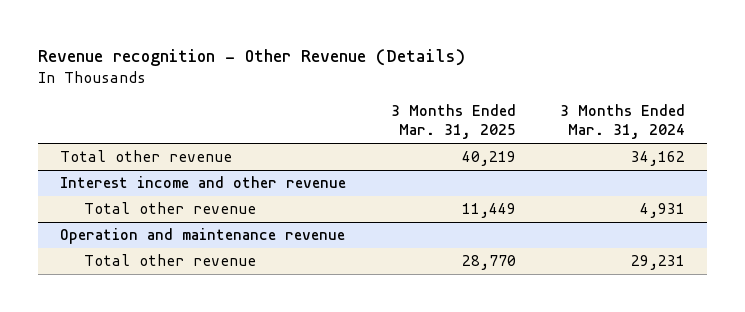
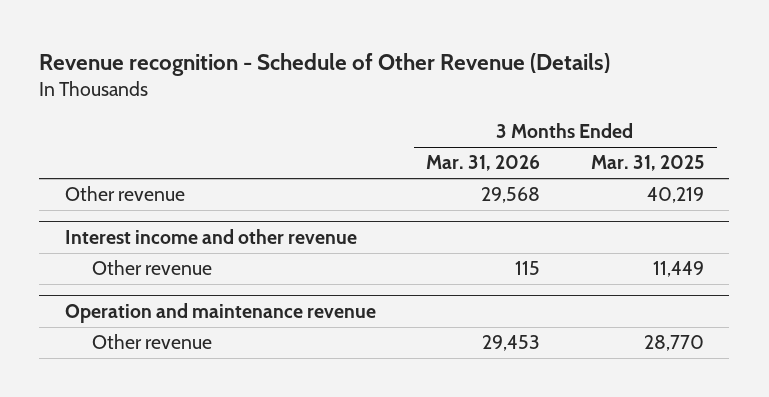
[38,49,466,67] Revenue recognition - Other Revenue (Details) -> [39,52,611,76] Revenue recognition - Schedule of Other Revenue (Details)
[559,104,685,140] 3 Months Ended Mar. 31, 2024 -> none
none -> [426,155,541,172] Mar. 31, 2026
[60,150,233,163] Total other revenue -> [64,186,185,202] Other revenue
[83,202,256,215] Total other revenue -> [91,260,212,276] Other revenue
[83,254,256,267] Total other revenue -> [91,334,212,350] Other revenue

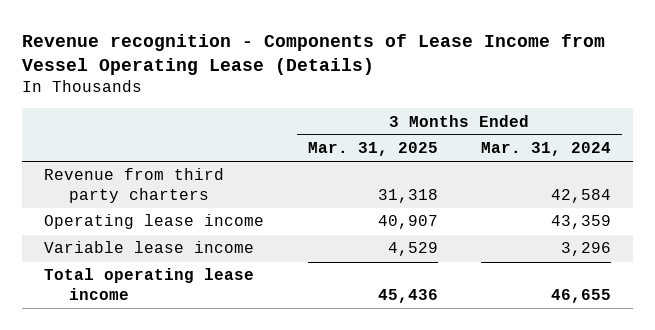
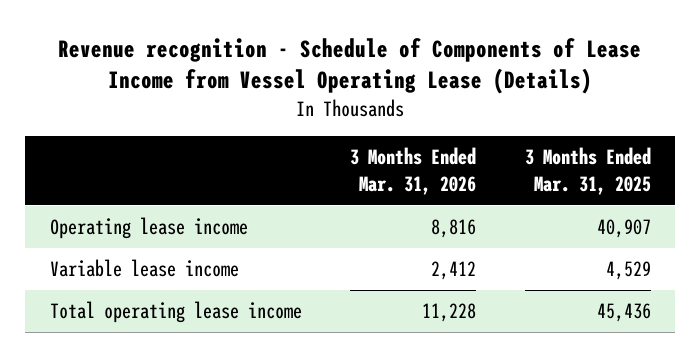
[22,33,606,76] Revenue recognition - Components of Lease Income from Vessel Operating Lease (Details) -> [58,37,642,95] Revenue recognition - Schedule of Components of Lease Income from Vessel Operating Lease (Details)
[481,142,612,157] Mar. 31, 2024 -> none
none -> [350,147,477,195] 3 Months Ended Mar. 31, 2026
[43,168,224,203] Revenue from third party charters -> none

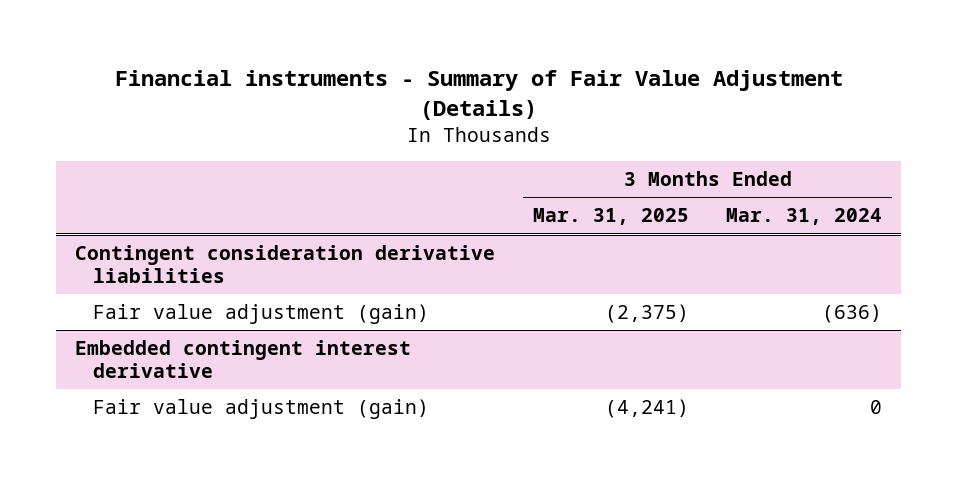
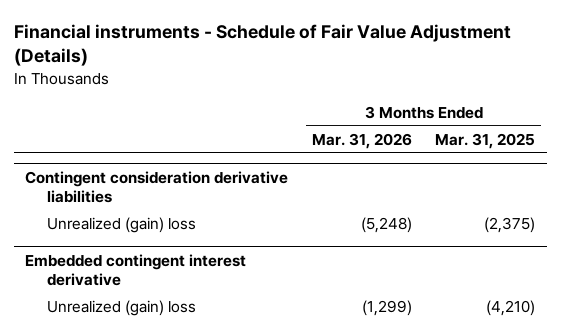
[114,69,843,120] Financial instruments - Summary of Fair Value Adjustment (Details) -> [13,24,511,67] Financial instruments - Schedule of Fair Value Adjustment (Details)
[726,208,883,226] Mar. 31, 2024 -> none
none -> [311,132,412,149] Mar. 31, 2026
[93,304,430,325] Fair value adjustment (gain) -> [46,216,196,233] Unrealized (gain) loss
[93,399,430,420] Fair value adjustment (gain) -> none
none -> [46,299,196,316] Unrealized (gain) loss

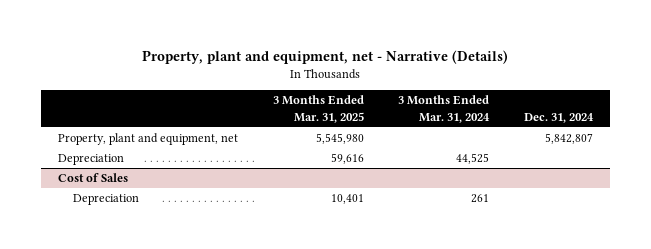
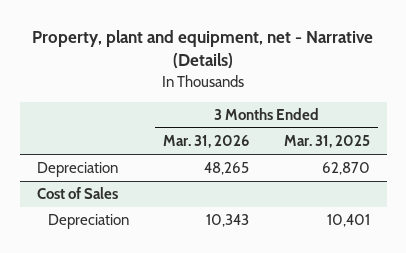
[398,95,491,123] 3 Months Ended Mar. 31, 2024 -> none
[523,112,594,123] Dec. 31, 2024 -> none
none -> [163,135,250,149] Mar. 31, 2026
[58,132,239,145] Property, plant and equipment, net -> none
[330,152,364,164] 59,616 -> [321,162,370,176] 62,870

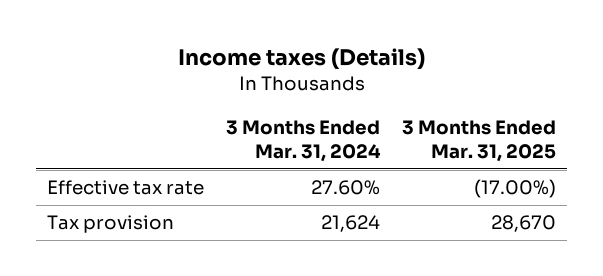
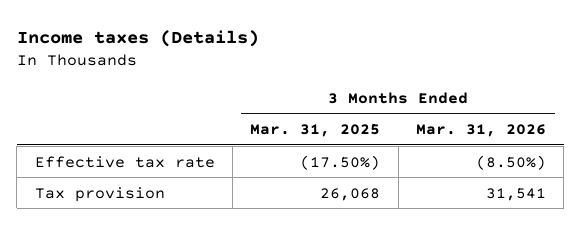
[226,119,382,162] 3 Months Ended Mar. 31, 2024 -> none
none -> [416,123,547,137] Mar. 31, 2026
[474,179,557,199] (17.00%) -> [300,154,381,170] (17.50%)
[491,215,557,233] 28,670 -> [320,187,381,201] 26,068

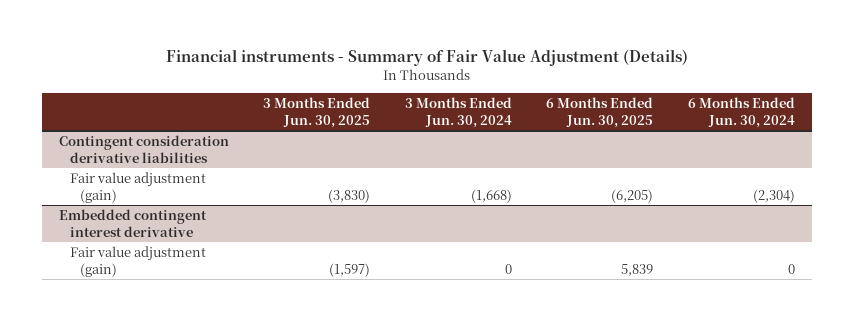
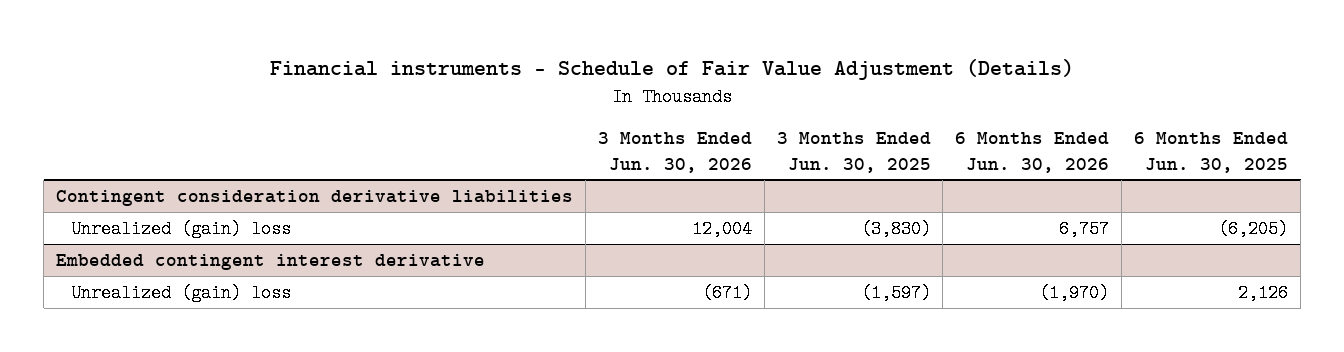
[165,49,688,67] Financial instruments - Summary of Fair Value Adjustment (Details) -> [270,58,1075,80] Financial instruments - Schedule of Fair Value Adjustment (Details)
[404,96,512,128] 3 Months Ended Jun. 30, 2024 -> none
[687,96,795,128] 6 Months Ended Jun. 30, 2024 -> none
none -> [597,131,752,173] 3 Months Ended Jun. 30, 2026
none -> [955,131,1110,173] 6 Months Ended Jun. 30, 2026
[69,172,206,203] Fair value adjustment (gain) -> [70,219,291,238] Unrealized (gain) loss
[69,246,206,277] Fair value adjustment (gain) -> none
none -> [70,283,291,302] Unrealized (gain) loss

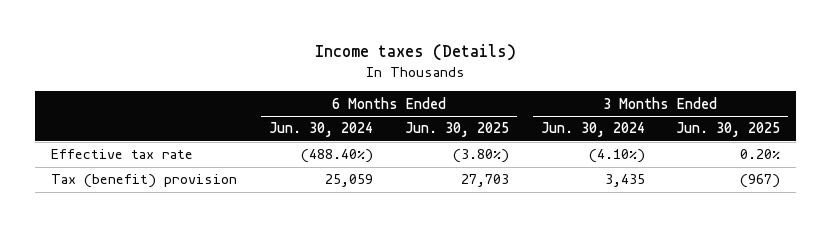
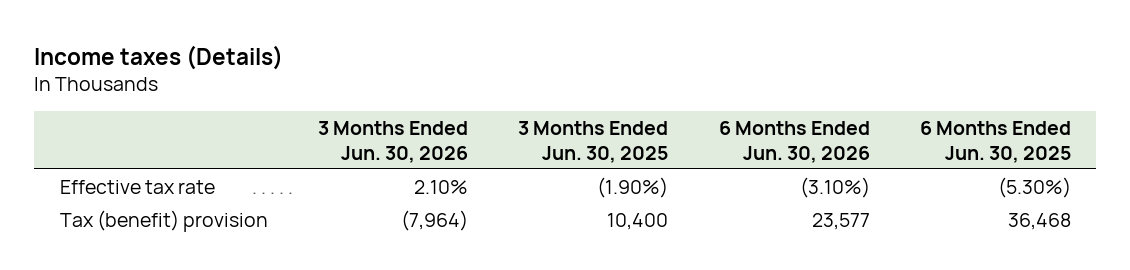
[268,122,373,138] Jun. 30, 2024 -> none
[540,122,645,138] Jun. 30, 2024 -> none
none -> [317,120,468,163] 3 Months Ended Jun. 30, 2026
none -> [718,120,870,163] 6 Months Ended Jun. 30, 2026
[452,149,509,164] (3.80%) -> [997,176,1071,198] (5.30%)
[740,149,781,160] 0.20% -> [597,176,669,198] (1.90%)
[460,174,509,188] 27,703 -> [1007,212,1071,230] 36,468
[740,174,781,189] (967) -> [607,212,669,230] 10,400

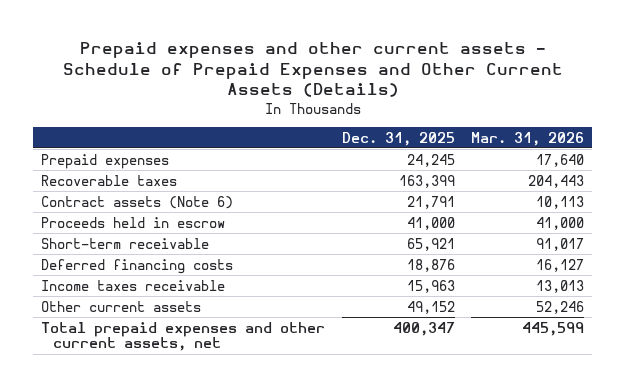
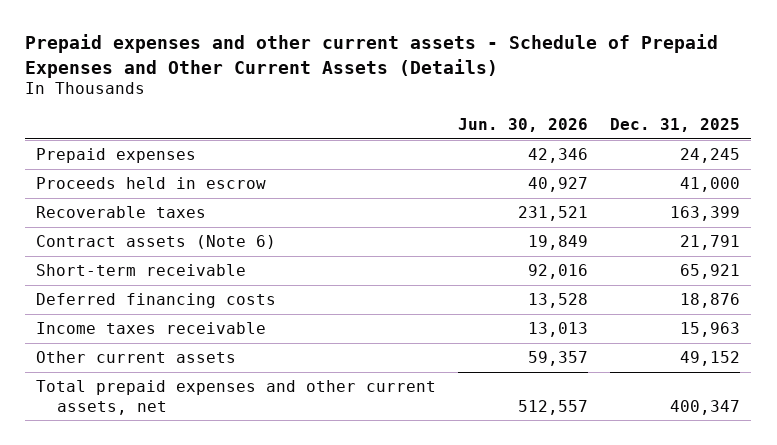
[470,131,584,146] Mar. 31, 2026 -> none
none -> [458,118,589,133] Jun. 30, 2026
[41,216,226,228] Proceeds held in escrow -> [36,177,267,190] Proceeds held in escrow

